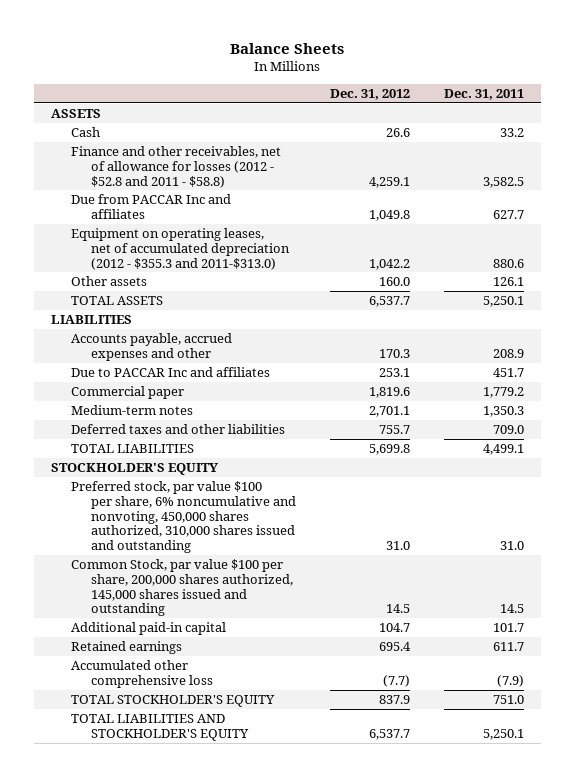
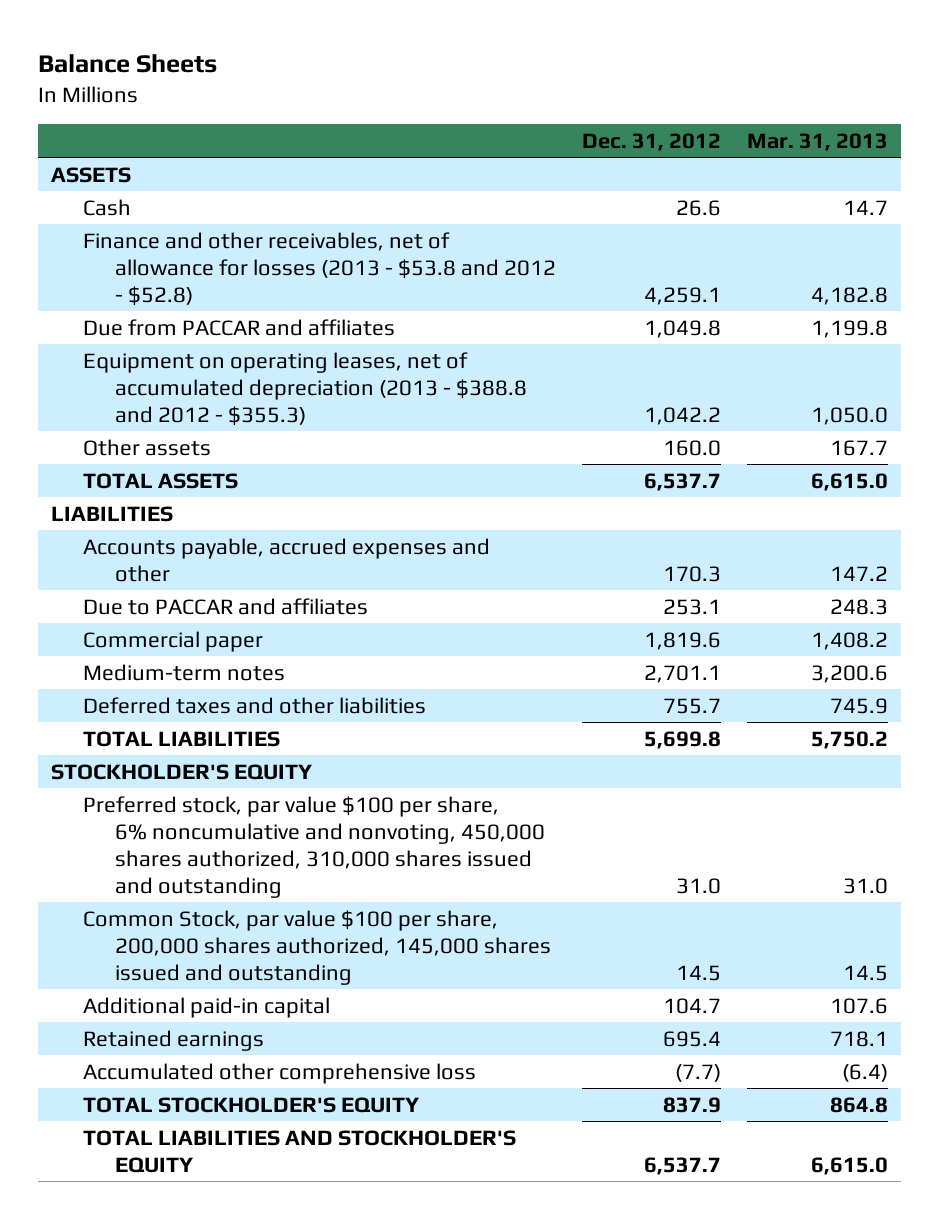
[443,88,524,100] Dec. 31, 2011 -> none
none -> [746,132,888,151] Mar. 31, 2013
[71,146,282,188] Finance and other receivables, net of allowance for losses (2012 - $52.8 and 2011 - $58.8) -> [83,231,557,306] Finance and other receivables, net of allowance for losses (2013 - $53.8 and 2012 - $52.8)
[71,194,232,219] Due from PACCAR Inc and affiliates -> [83,318,396,336] Due from PACCAR and affiliates
[71,228,291,270] Equipment on operating leases, net of accumulated depreciation (2012 - $355.3 and 2011-$313.0) -> [83,351,528,426] Equipment on operating leases, net of accumulated depreciation (2013 - $388.8 and 2012 - $355.3)
[71,367,271,378] Due to PACCAR Inc and affiliates -> [83,597,369,615] Due to PACCAR and affiliates

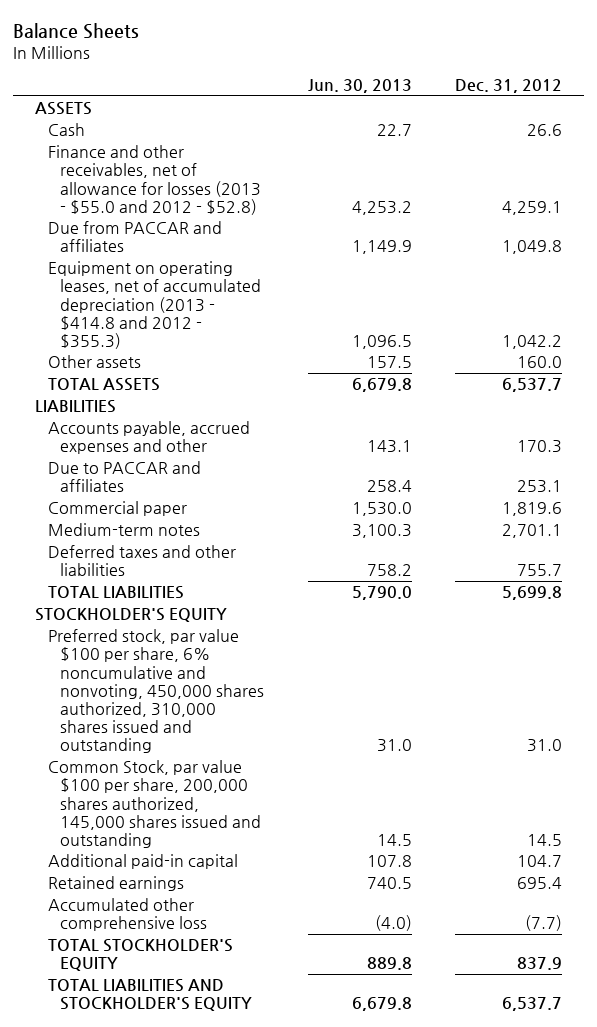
[746,132,888,151] Mar. 31, 2013 -> none
none -> [307,79,412,94] Jun. 30, 2013
[83,231,557,306] Finance and other receivables, net of allowance for losses (2013 - $53.8 and 2012 - $52.8) -> [47,145,262,215] Finance and other receivables, net of allowance for losses (2013 - $55.0 and 2012 - $52.8)
[83,351,528,426] Equipment on operating leases, net of accumulated depreciation (2013 - $388.8 and 2012 - $355.3) -> [47,261,262,349] Equipment on operating leases, net of accumulated depreciation (2013 - $414.8 and 2012 - $355.3)

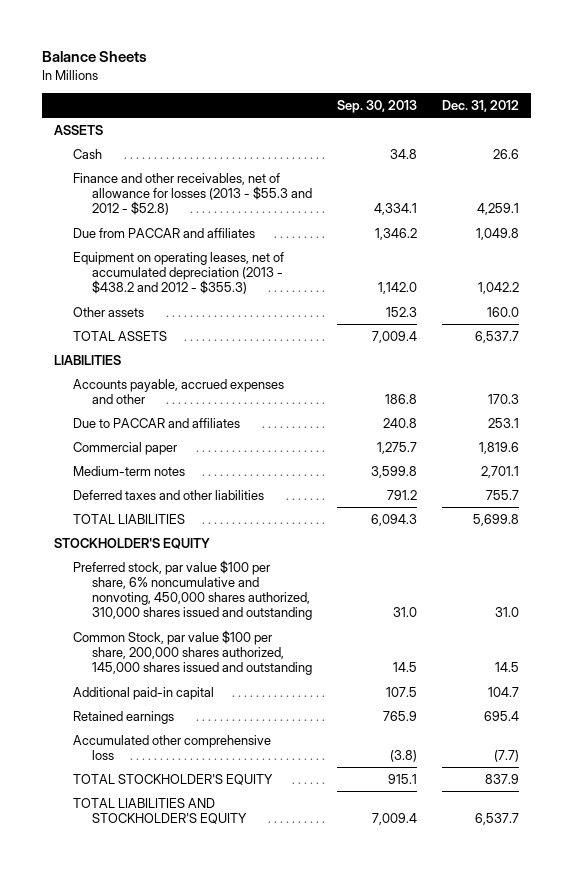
[307,79,412,94] Jun. 30, 2013 -> none
none -> [337,99,418,113] Sep. 30, 2013
[47,145,262,215] Finance and other receivables, net of allowance for losses (2013 - $55.0 and 2012 - $52.8) -> [73,172,313,216] Finance and other receivables, net of allowance for losses (2013 - $55.3 and 2012 - $52.8)
[47,261,262,349] Equipment on operating leases, net of accumulated depreciation (2013 - $414.8 and 2012 - $355.3) -> [73,251,285,295] Equipment on operating leases, net of accumulated depreciation (2013 - $438.2 and 2012 - $355.3)

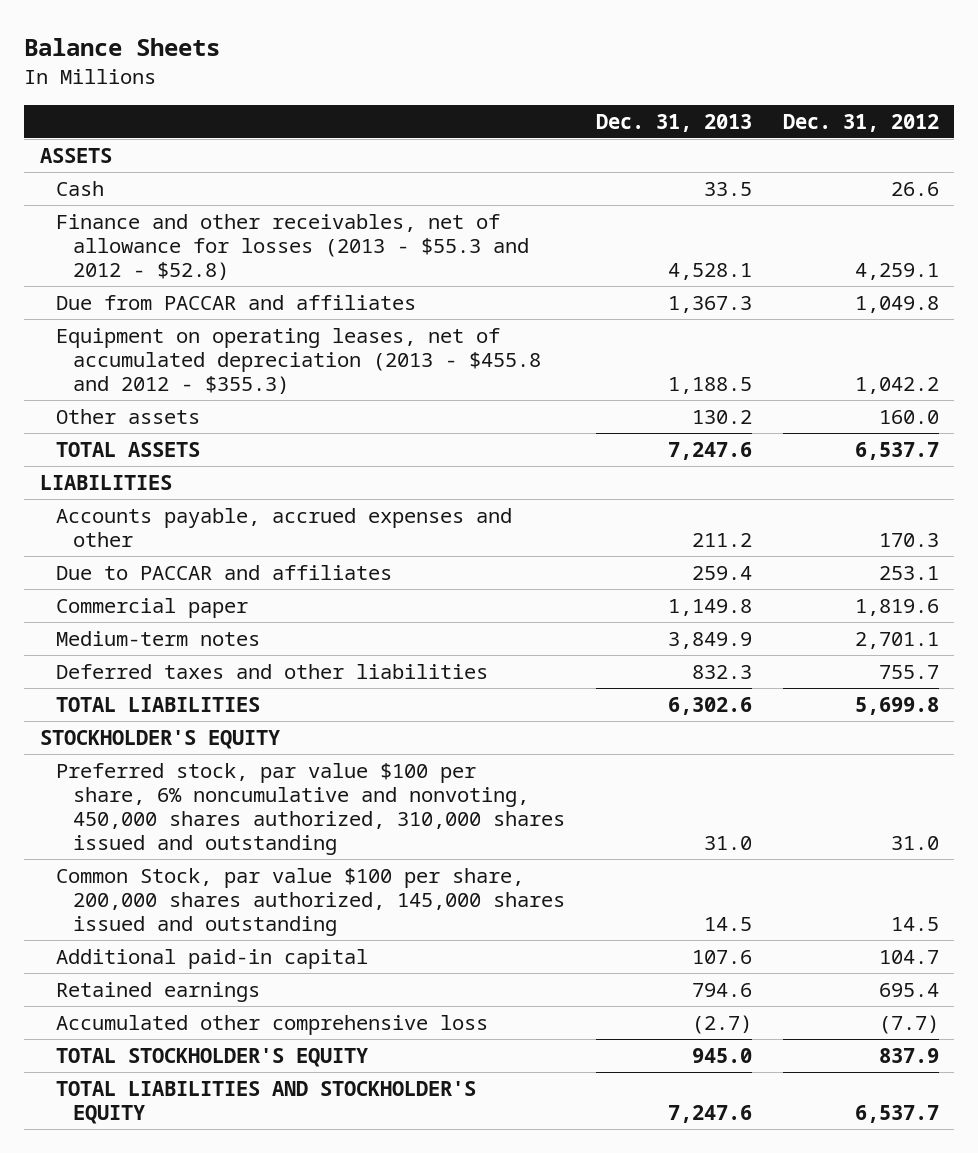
[337,99,418,113] Sep. 30, 2013 -> none
none -> [595,113,752,132] Dec. 31, 2013
[73,251,285,295] Equipment on operating leases, net of accumulated depreciation (2013 - $438.2 and 2012 - $355.3) -> [56,327,542,394] Equipment on operating leases, net of accumulated depreciation (2013 - $455.8 and 2012 - $355.3)

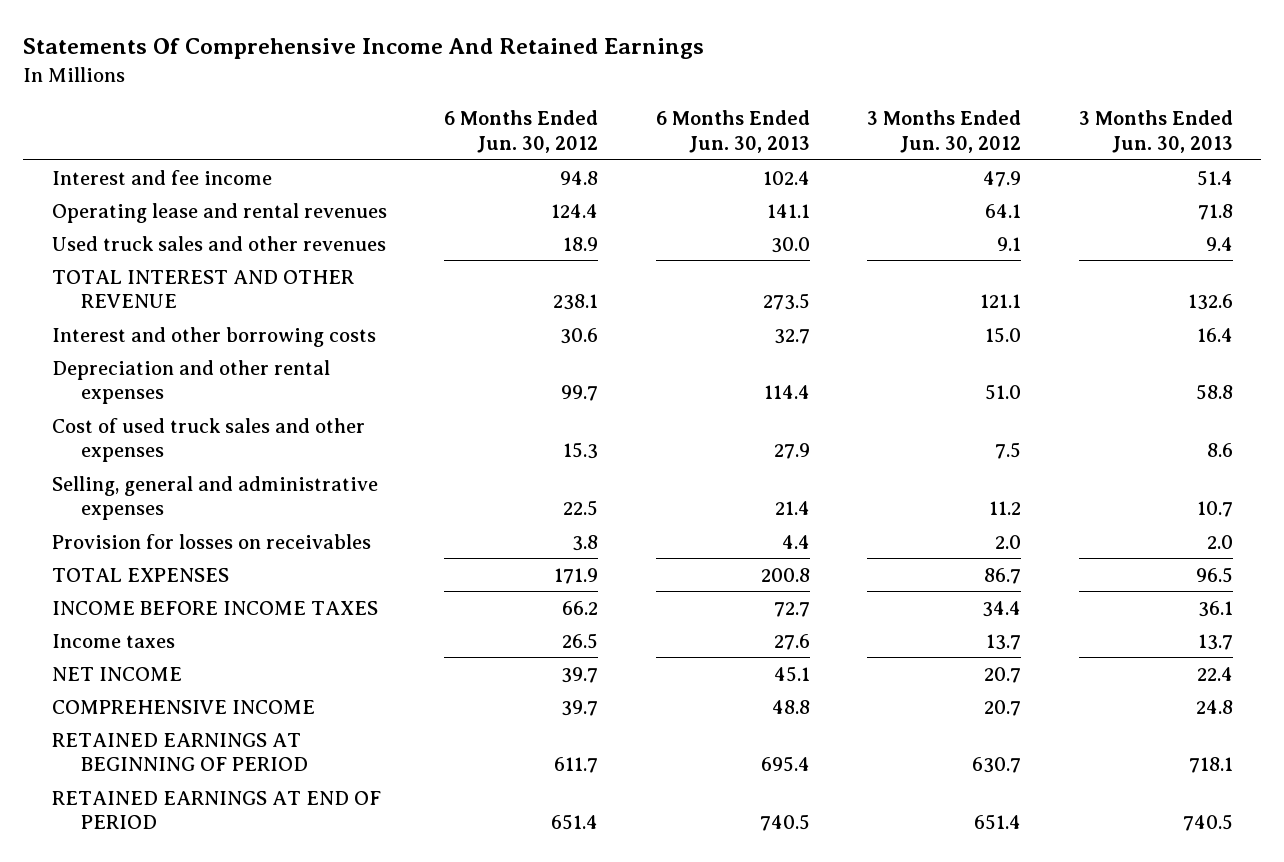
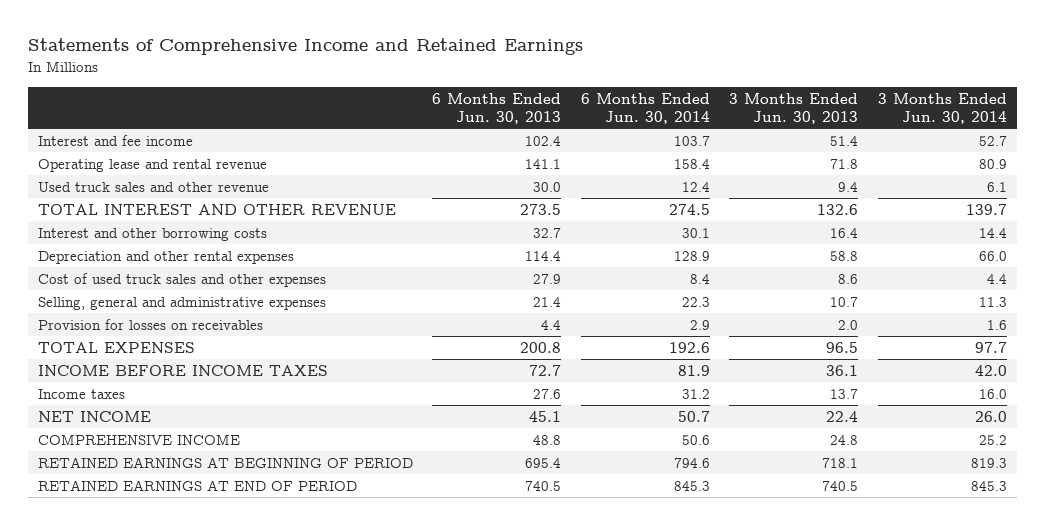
[23,38,705,60] Statements Of Comprehensive Income And Retained Earnings -> [28,38,584,56] Statements of Comprehensive Income and Retained Earnings
[444,110,599,154] 6 Months Ended Jun. 30, 2012 -> none
[867,110,1022,154] 3 Months Ended Jun. 30, 2012 -> none
none -> [580,92,710,124] 6 Months Ended Jun. 30, 2014
none -> [877,92,1007,124] 3 Months Ended Jun. 30, 2014
[51,202,387,223] Operating lease and rental revenues -> [37,158,267,172] Operating lease and rental revenue
[51,235,386,251] Used truck sales and other revenues -> [37,181,269,192] Used truck sales and other revenue

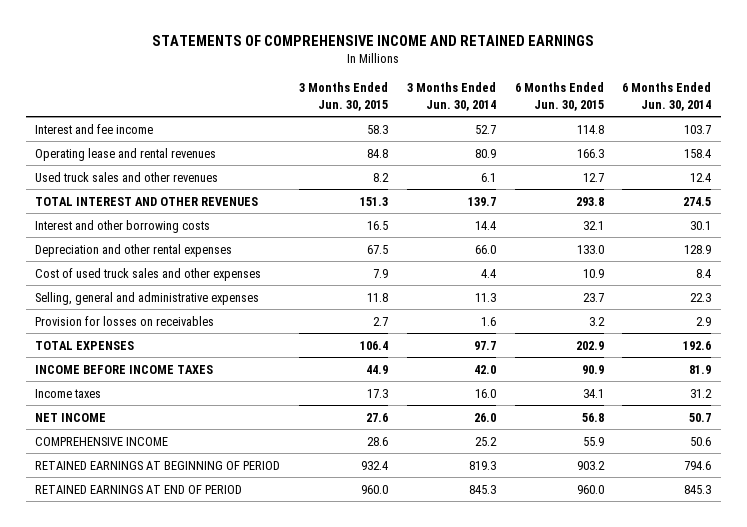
[28,38,584,56] Statements of Comprehensive Income and Retained Earnings -> [152,34,595,46] STATEMENTS OF COMPREHENSIVE INCOME AND RETAINED EARNINGS
[432,92,562,124] 6 Months Ended Jun. 30, 2013 -> none
[729,92,859,124] 3 Months Ended Jun. 30, 2013 -> none
none -> [299,82,389,111] 3 Months Ended Jun. 30, 2015
none -> [514,82,604,111] 6 Months Ended Jun. 30, 2015
[37,158,267,172] Operating lease and rental revenue -> [35,147,217,161] Operating lease and rental revenues
[37,181,269,192] Used truck sales and other revenue -> [35,171,219,182] Used truck sales and other revenues
[37,203,396,215] TOTAL INTEREST AND OTHER REVENUE -> [35,196,259,206] TOTAL INTEREST AND OTHER REVENUES

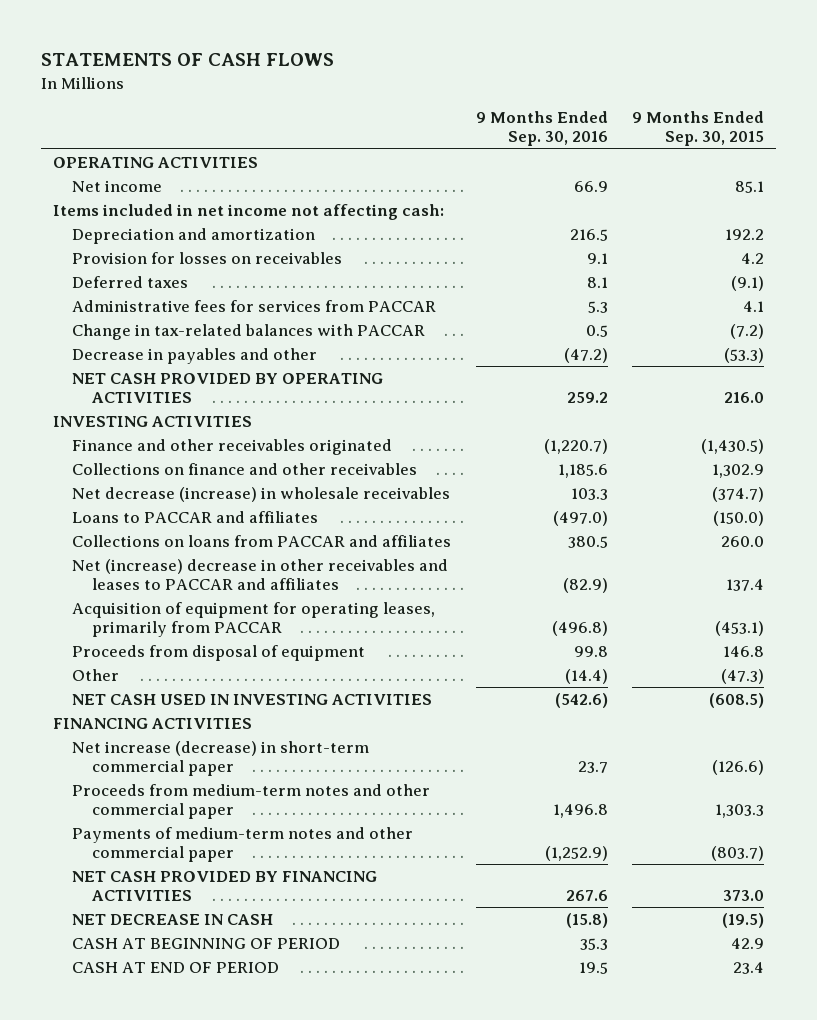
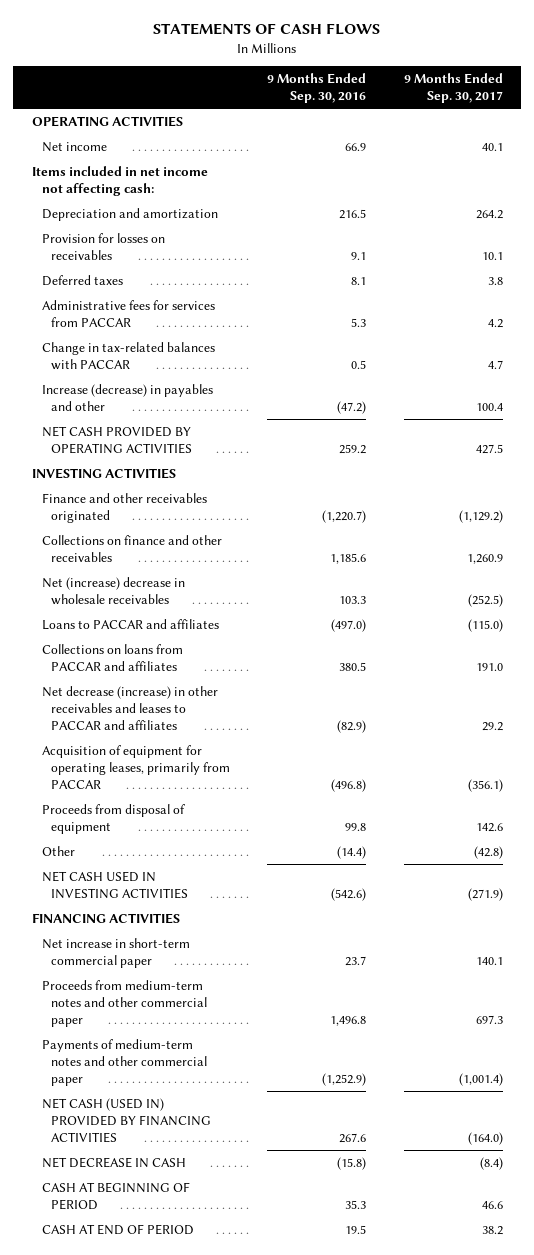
[632,111,765,147] 9 Months Ended Sep. 30, 2015 -> none
none -> [403,73,503,104] 9 Months Ended Sep. 30, 2017
[72,347,318,364] Decrease in payables and other -> [41,383,213,411] Increase (decrease) in payables and other
[72,486,451,502] Net decrease (increase) in wholesale receivables -> [41,576,185,605] Net (increase) decrease in wholesale receivables
[72,558,449,590] Net (increase) decrease in other receivables and leases to PACCAR and affiliates -> [41,685,218,730] Net decrease (increase) in other receivables and leases to PACCAR and affiliates
[72,740,370,776] Net increase (decrease) in short-term commercial paper -> [41,937,190,968] Net increase in short-term commercial paper
[72,870,378,901] NET CASH PROVIDED BY FINANCING ACTIVITIES -> [41,1097,212,1143] NET CASH (USED IN) PROVIDED BY FINANCING ACTIVITIES

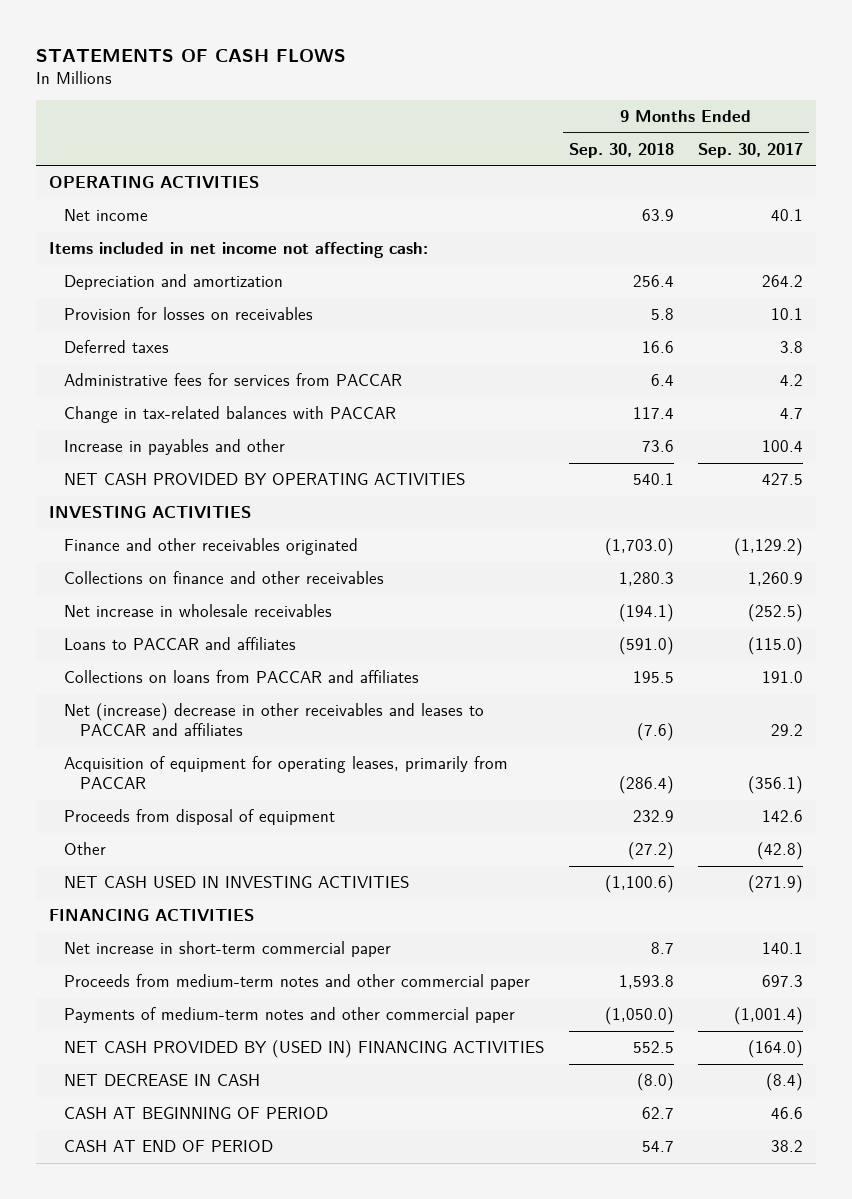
[267,73,367,104] 9 Months Ended Sep. 30, 2016 -> none
none -> [568,142,674,158] Sep. 30, 2018
[41,383,213,411] Increase (decrease) in payables and other -> [64,439,286,456] Increase in payables and other
[41,576,185,605] Net (increase) decrease in wholesale receivables -> [64,604,333,618] Net increase in wholesale receivables
[41,685,218,730] Net decrease (increase) in other receivables and leases to PACCAR and affiliates -> [64,703,485,737] Net (increase) decrease in other receivables and leases to PACCAR and affiliates
[41,1097,212,1143] NET CASH (USED IN) PROVIDED BY FINANCING ACTIVITIES -> [64,1040,545,1059] NET CASH PROVIDED BY (USED IN) FINANCING ACTIVITIES

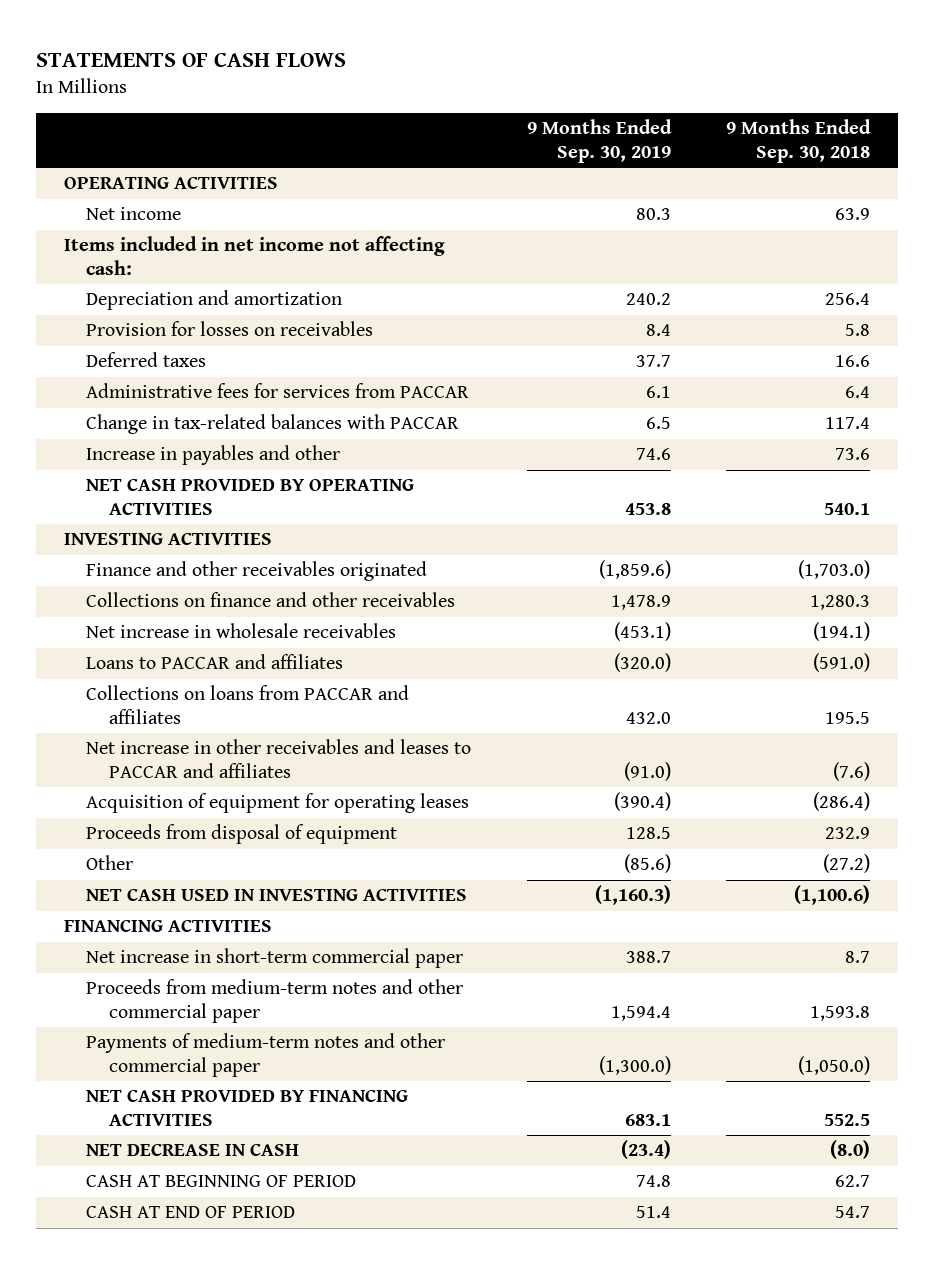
[698,142,804,158] Sep. 30, 2017 -> none
none -> [526,119,672,163] 9 Months Ended Sep. 30, 2019
[64,703,485,737] Net (increase) decrease in other receivables and leases to PACCAR and affiliates -> [86,739,472,779] Net increase in other receivables and leases to PACCAR and affiliates
[64,756,509,790] Acquisition of equipment for operating leases, primarily from PACCAR -> [86,793,470,814] Acquisition of equipment for operating leases
[64,1040,545,1059] NET CASH PROVIDED BY (USED IN) FINANCING ACTIVITIES -> [86,1089,409,1127] NET CASH PROVIDED BY FINANCING ACTIVITIES

